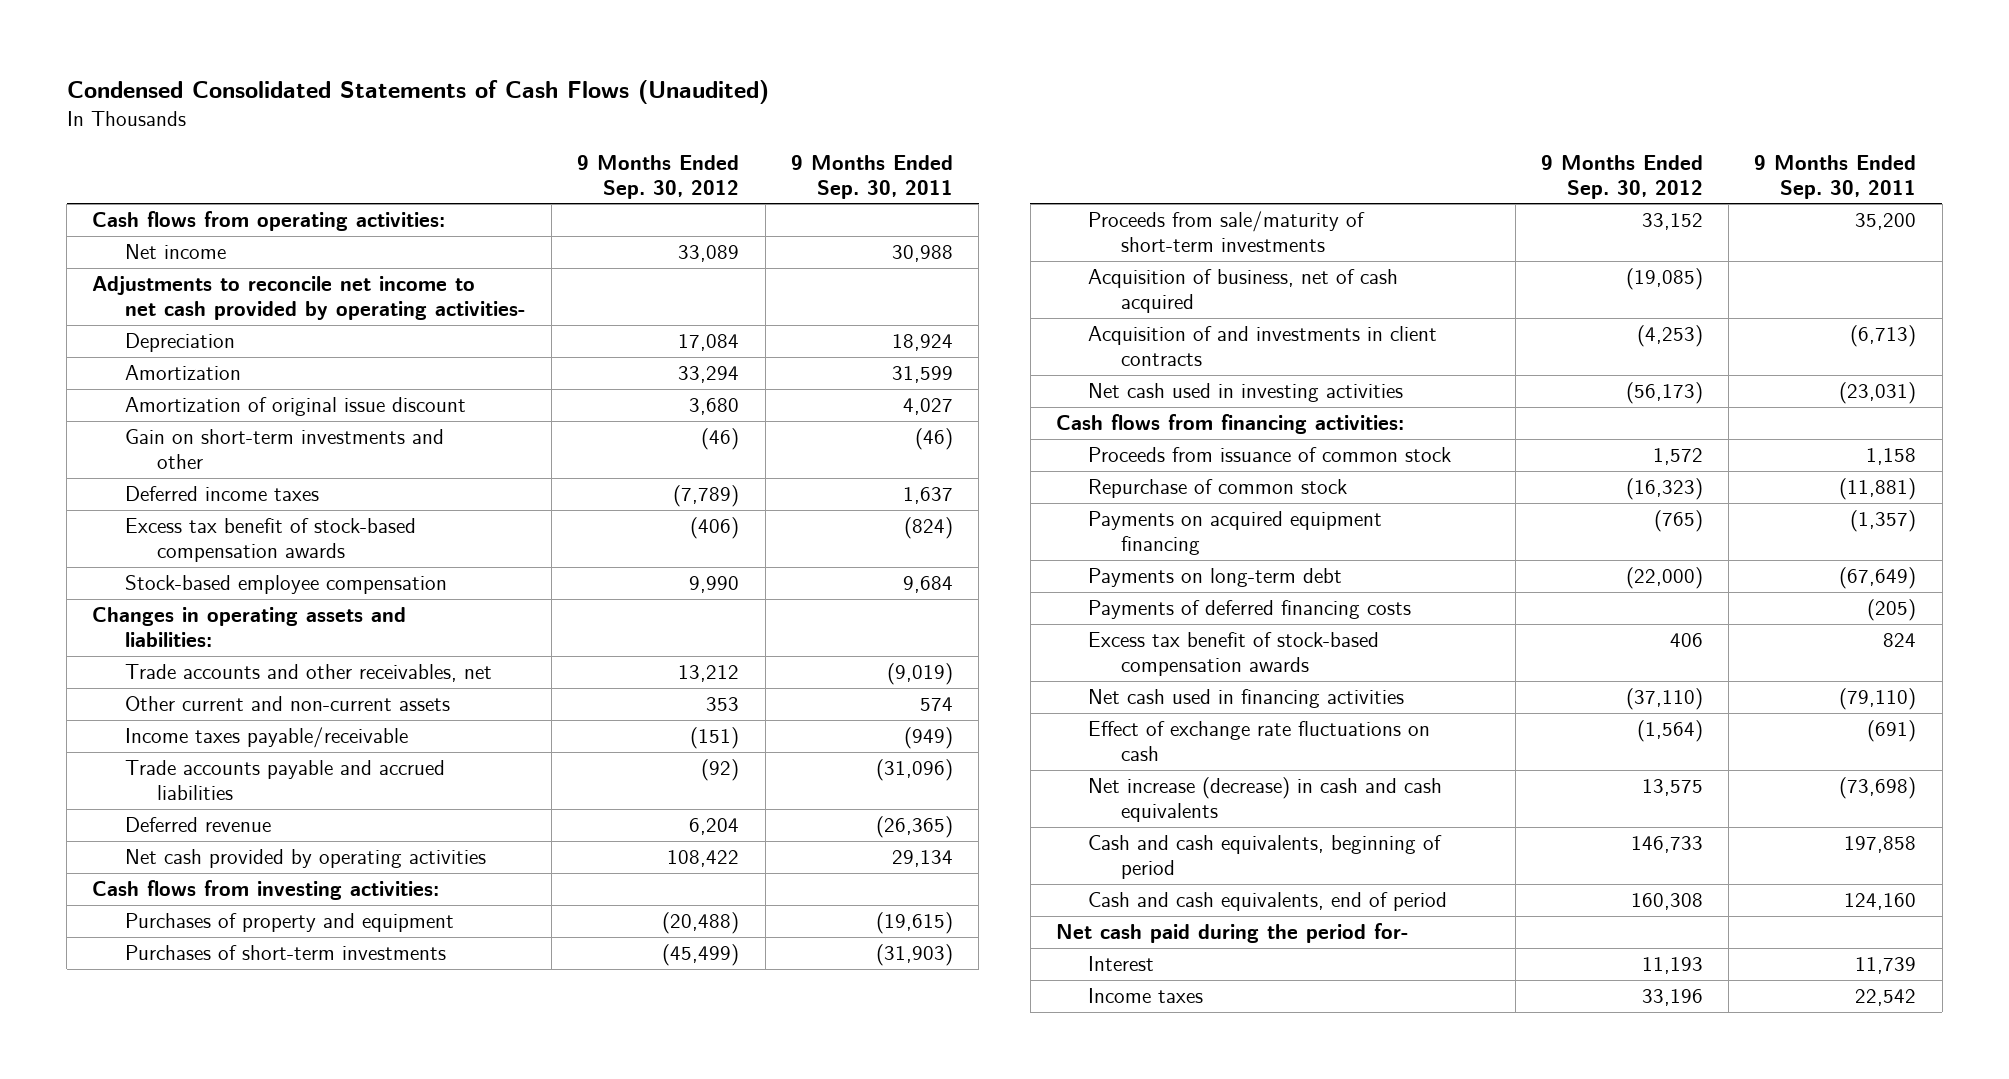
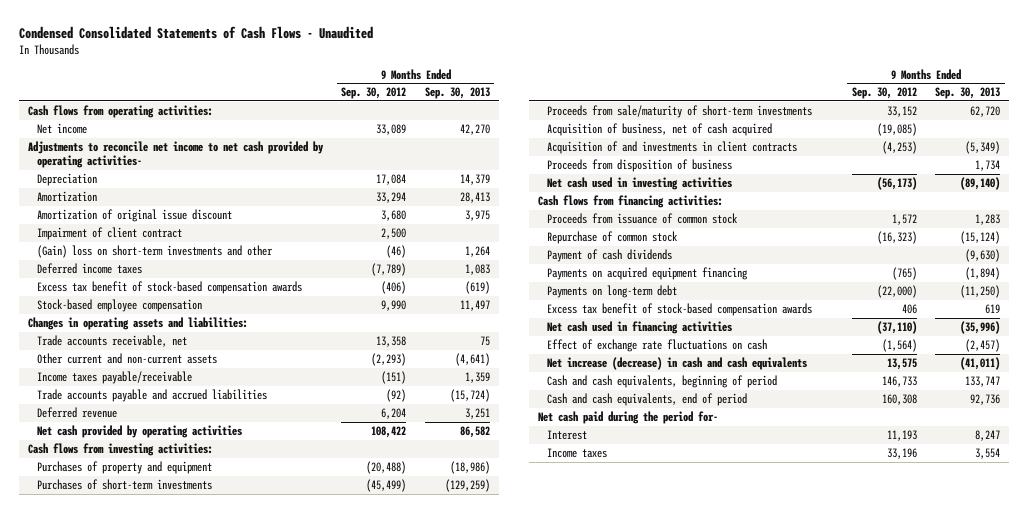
[66,80,769,105] Condensed Consolidated Statements of Cash Flows (Unaudited) -> [18,25,373,39] Condensed Consolidated Statements of Cash Flows - Unaudited
[790,154,953,199] 9 Months Ended Sep. 30, 2011 -> none
none -> [424,87,490,100] Sep. 30, 2013
none -> [36,226,182,240] Impairment of client contract
[124,429,444,469] Gain on short-term investments and other -> [36,244,273,258] (Gain) loss on short-term investments and other
[124,664,492,683] Trade accounts and other receivables, net -> none
none -> [36,334,187,347] Trade accounts receivable, net
[706,697,740,712] 353 -> [371,352,407,366] (2,293)
none -> [547,158,733,172] Proceeds from disposition of business
none -> [547,248,673,262] Payment of cash dividends
[1088,600,1412,620] Payments of deferred financing costs -> none

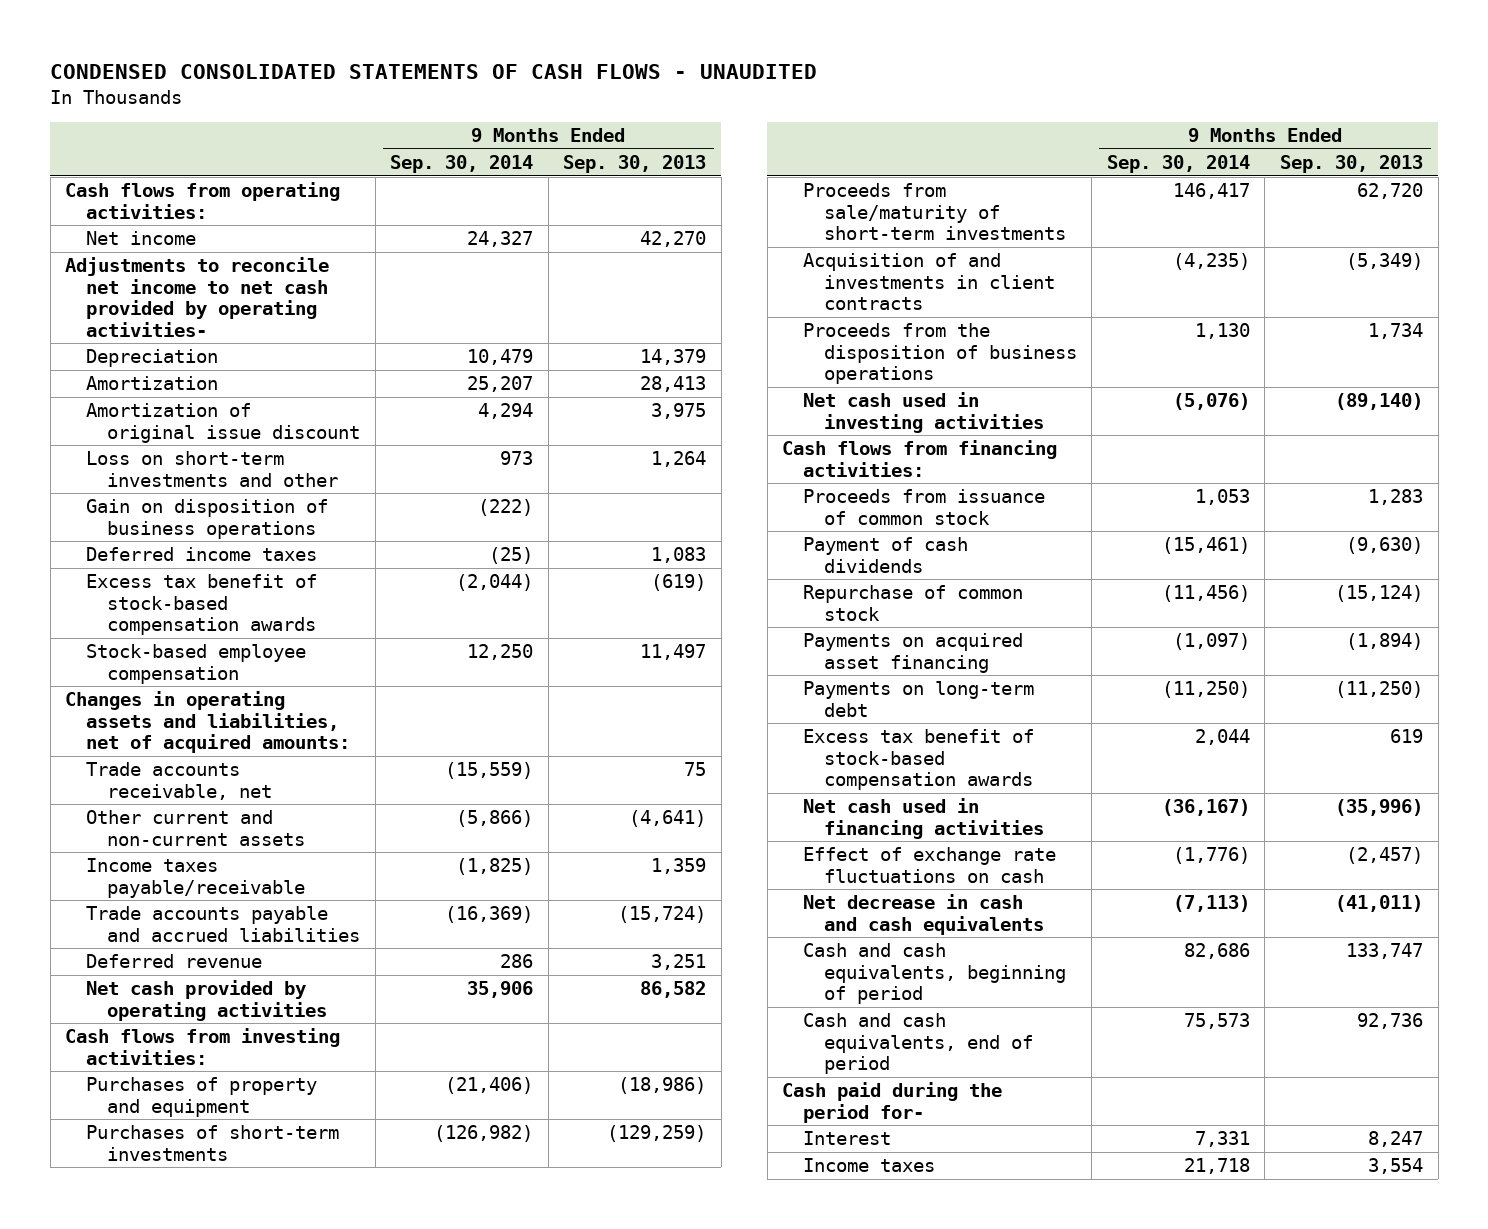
[18,25,373,39] Condensed Consolidated Statements of Cash Flows - Unaudited -> [50,63,818,79] CONDENSED CONSOLIDATED STATEMENTS OF CASH FLOWS - UNAUDITED
[341,87,407,100] Sep. 30, 2012 -> none
none -> [390,155,534,174] Sep. 30, 2014
[36,226,182,240] Impairment of client contract -> none
[36,244,273,258] (Gain) loss on short-term investments and other -> [86,451,339,487] Loss on short-term investments and other
none -> [86,499,329,539] Gain on disposition of business operations
[28,316,249,330] Changes in operating assets and liabilities: -> [65,691,351,754] Changes in operating assets and liabilities, net of acquired amounts:
[547,122,773,136] Acquisition of business, net of cash acquired -> none
[547,158,733,172] Proceeds from disposition of business -> [803,323,1077,385] Proceeds from the disposition of business operations
[547,230,679,244] Repurchase of common stock -> [803,585,1024,621] Repurchase of common stock
[547,266,749,280] Payments on acquired equipment financing -> [803,633,1024,673] Payments on acquired asset financing
[547,356,808,370] Net increase (decrease) in cash and cash equivalents -> [803,894,1044,935] Net decrease in cash and cash equivalents
[538,410,719,424] Net cash paid during the period for- -> [782,1082,1003,1123] Cash paid during the period for-

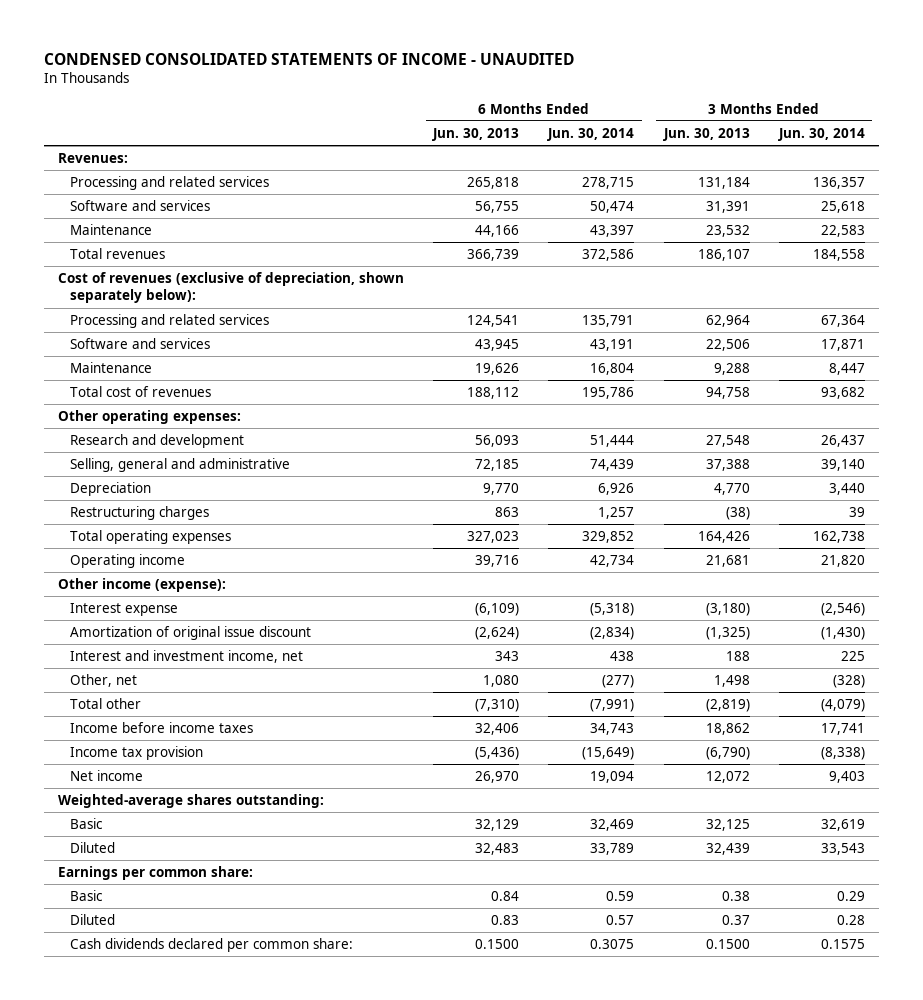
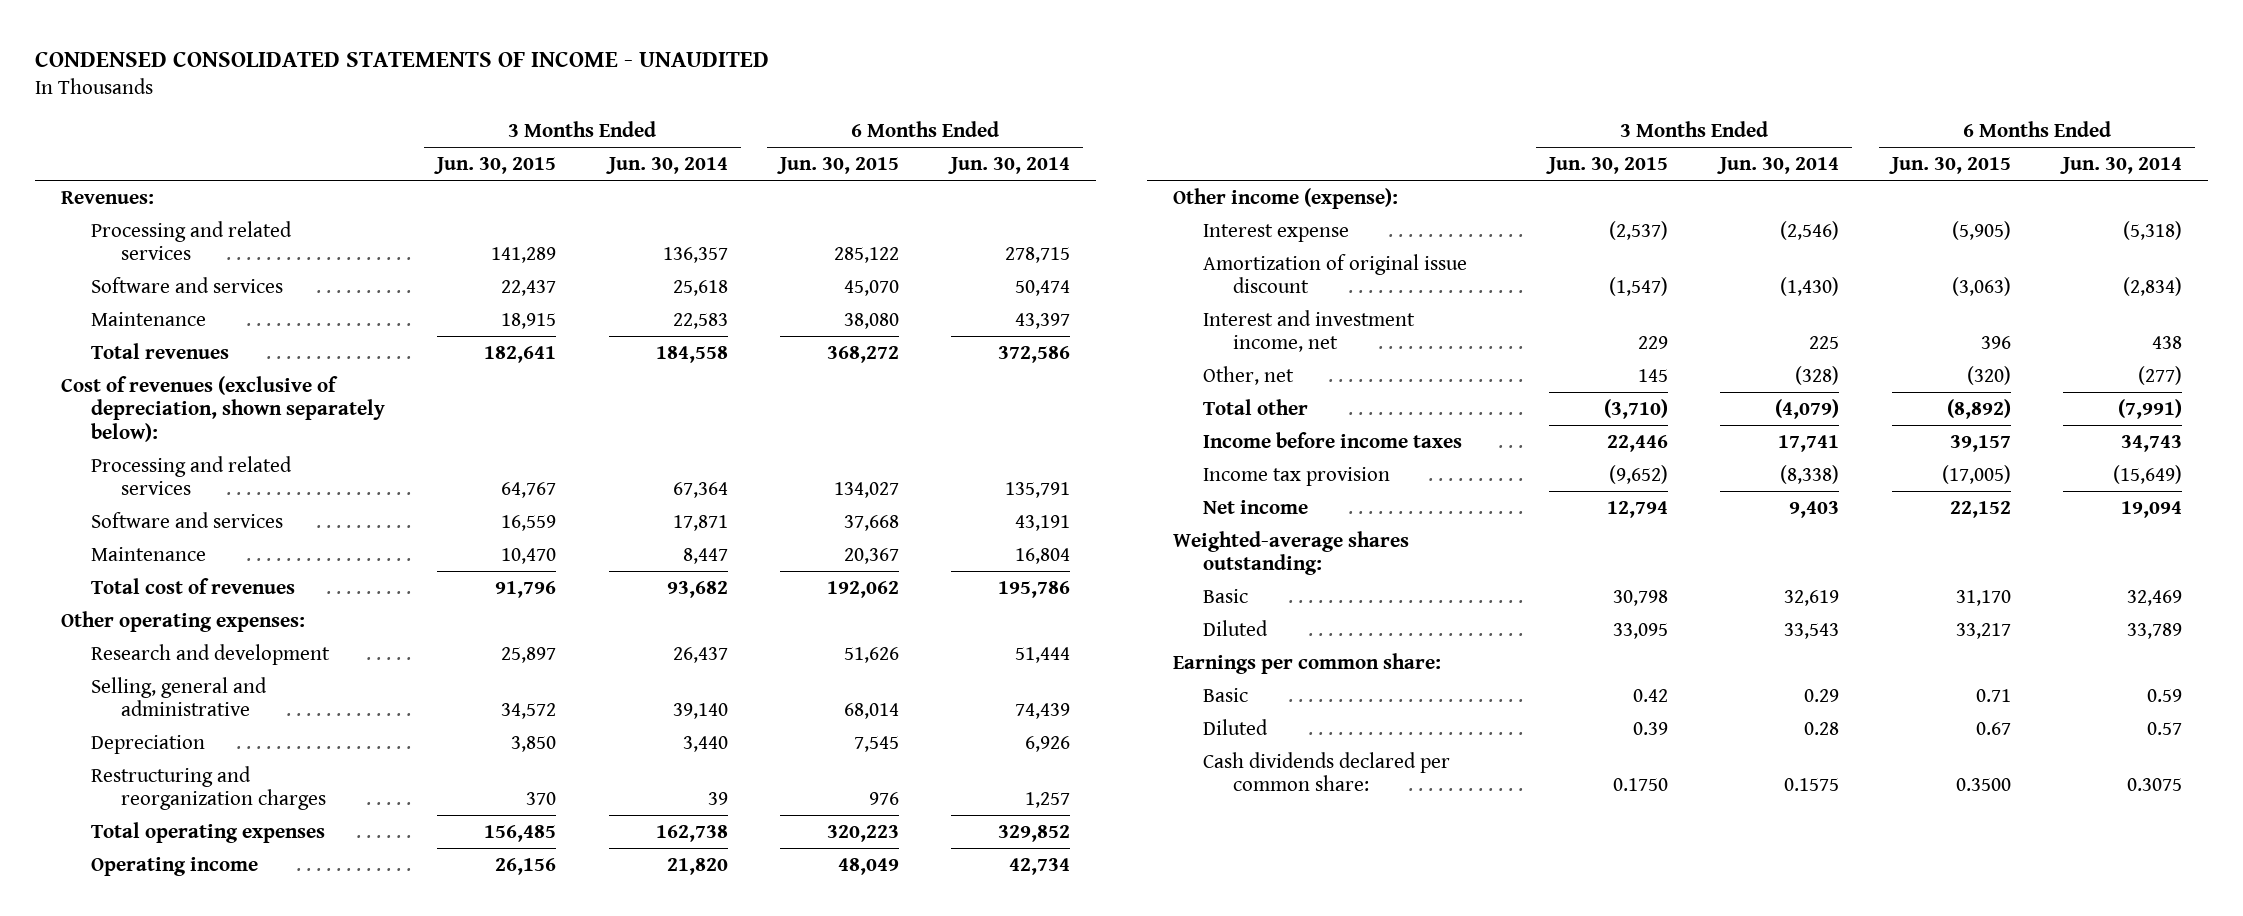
[432,127,520,141] Jun. 30, 2013 -> none
[662,127,750,141] Jun. 30, 2013 -> none
none -> [434,157,557,175] Jun. 30, 2015
none -> [776,157,899,175] Jun. 30, 2015
[69,506,209,521] Restructuring charges -> [90,765,326,811] Restructuring and reorganization charges

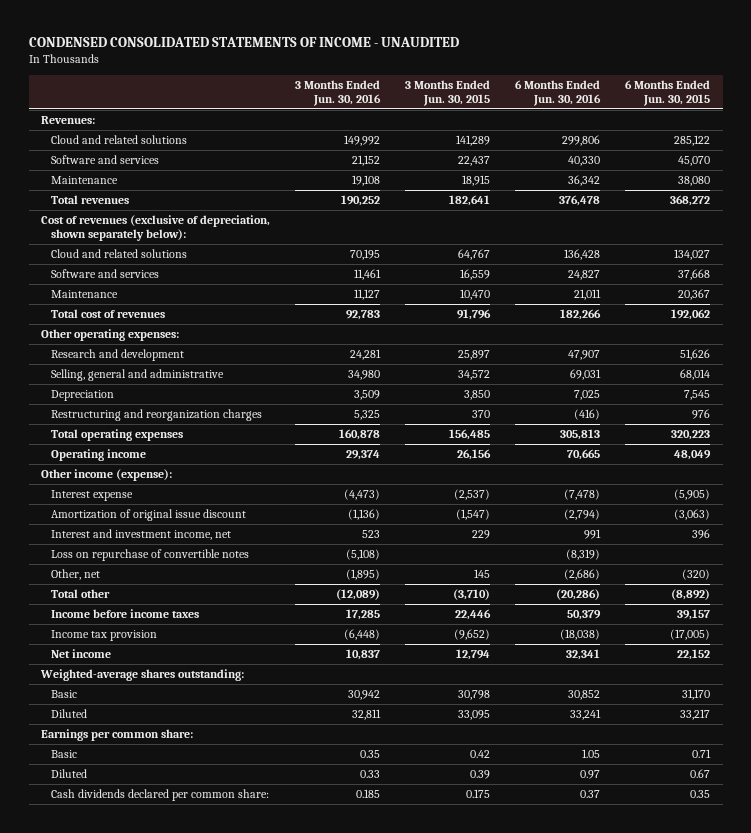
[605,157,728,175] Jun. 30, 2014 -> none
[948,157,1071,175] Jun. 30, 2014 -> none
none -> [295,79,382,106] 3 Months Ended Jun. 30, 2016
none -> [515,79,602,106] 6 Months Ended Jun. 30, 2016
[90,220,292,261] Processing and related services -> [51,134,188,144] Cloud and related solutions
[90,455,292,496] Processing and related services -> [51,248,188,258] Cloud and related solutions
none -> [51,548,250,561] Loss on repurchase of convertible notes
[1613,778,1669,792] 0.1750 -> [466,788,491,798] 0.175
[1955,778,2011,792] 0.3500 -> [690,789,711,798] 0.35

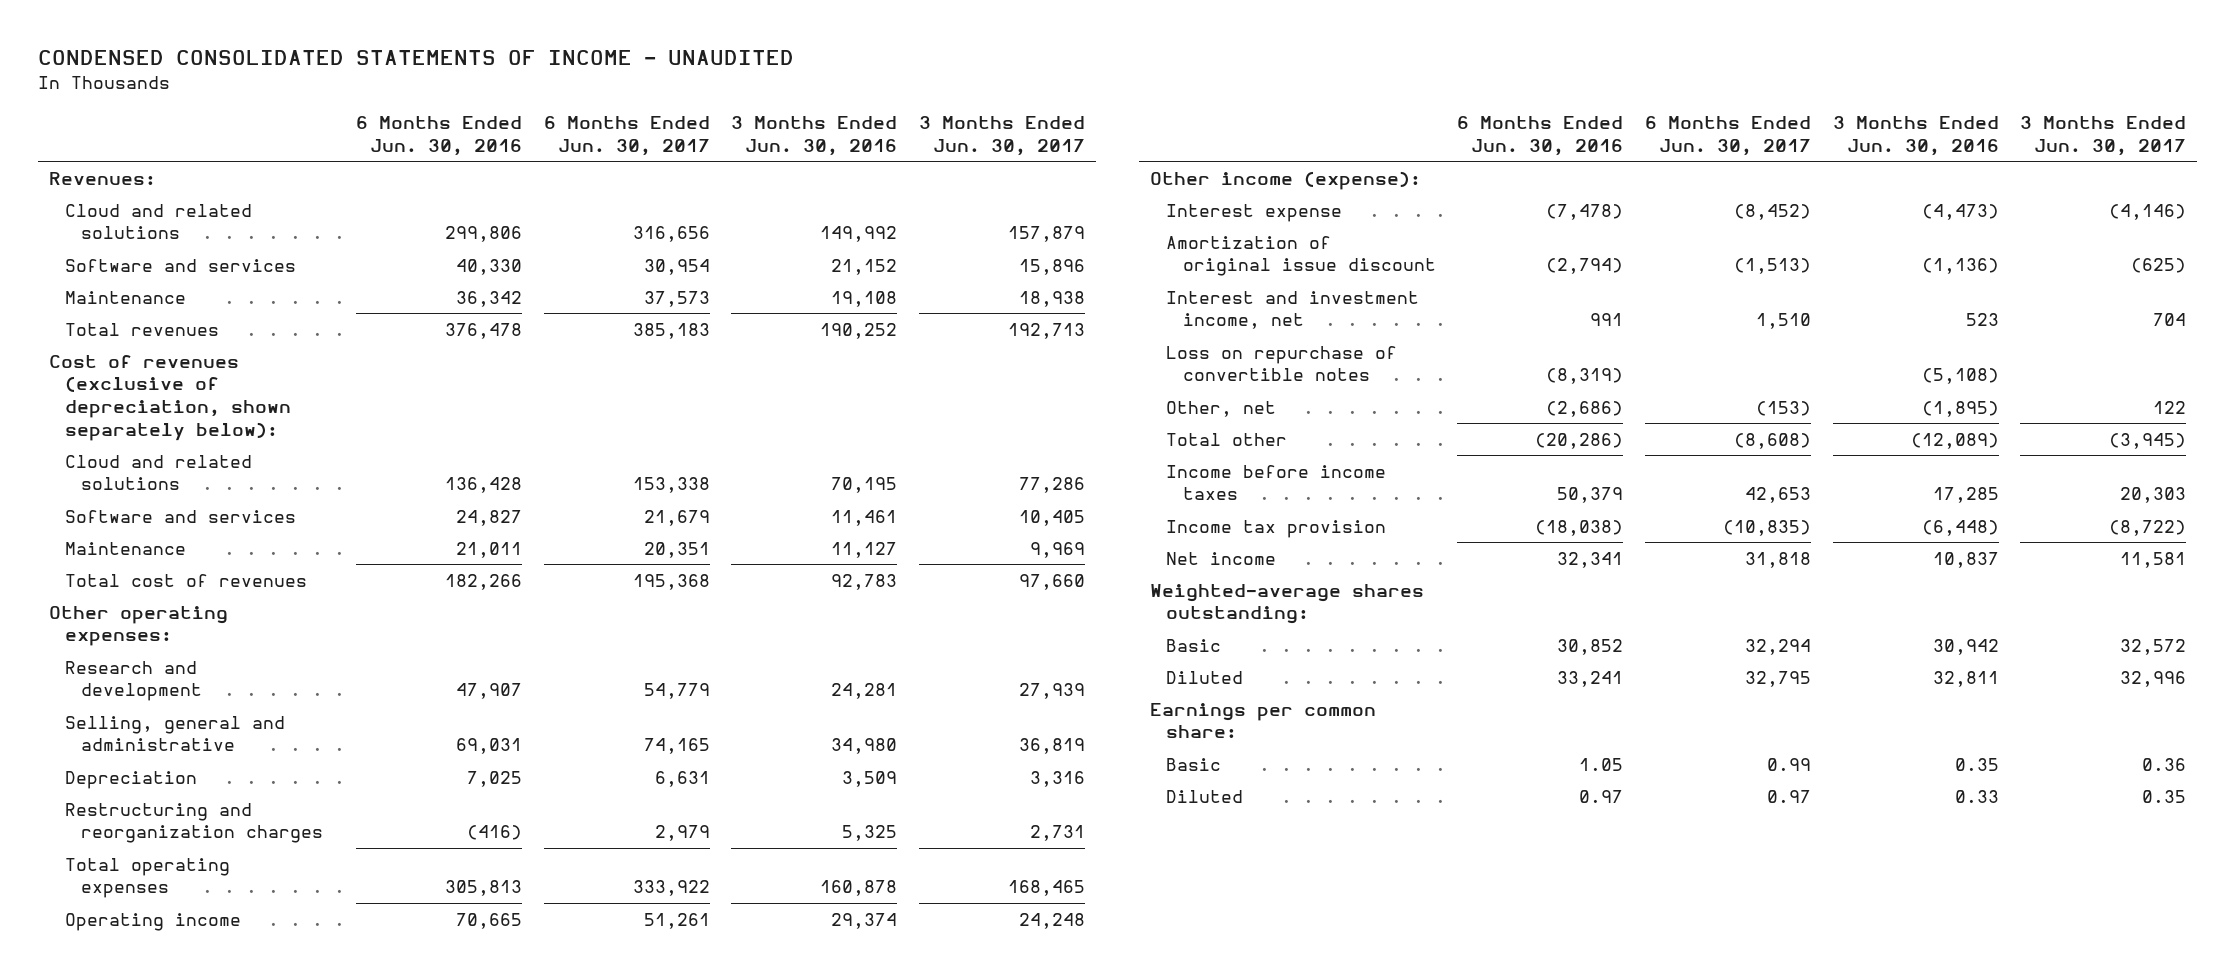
[405,79,491,106] 3 Months Ended Jun. 30, 2015 -> none
[625,79,711,106] 6 Months Ended Jun. 30, 2015 -> none
none -> [543,116,710,156] 6 Months Ended Jun. 30, 2017
none -> [918,116,1085,156] 3 Months Ended Jun. 30, 2017
[51,788,270,801] Cash dividends declared per common share: -> none

